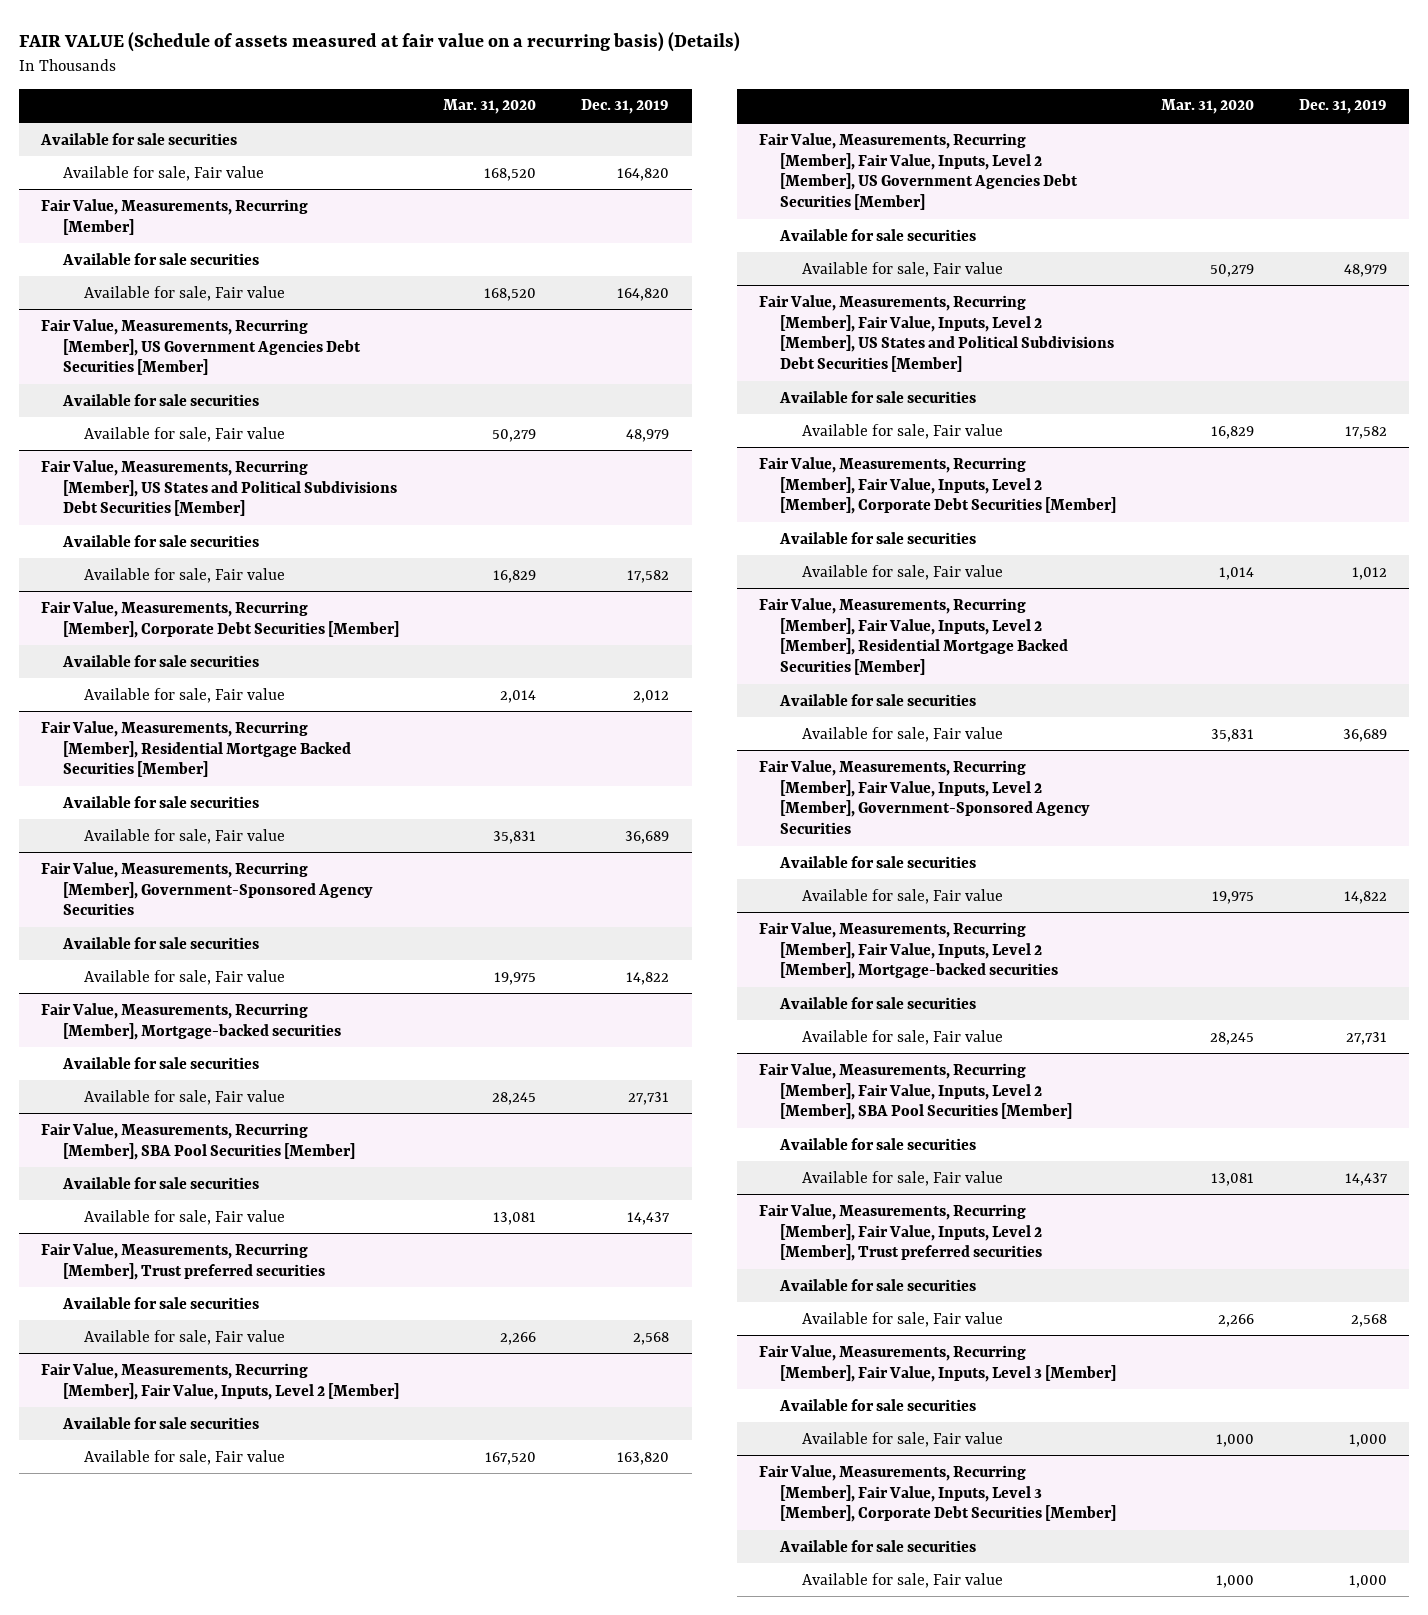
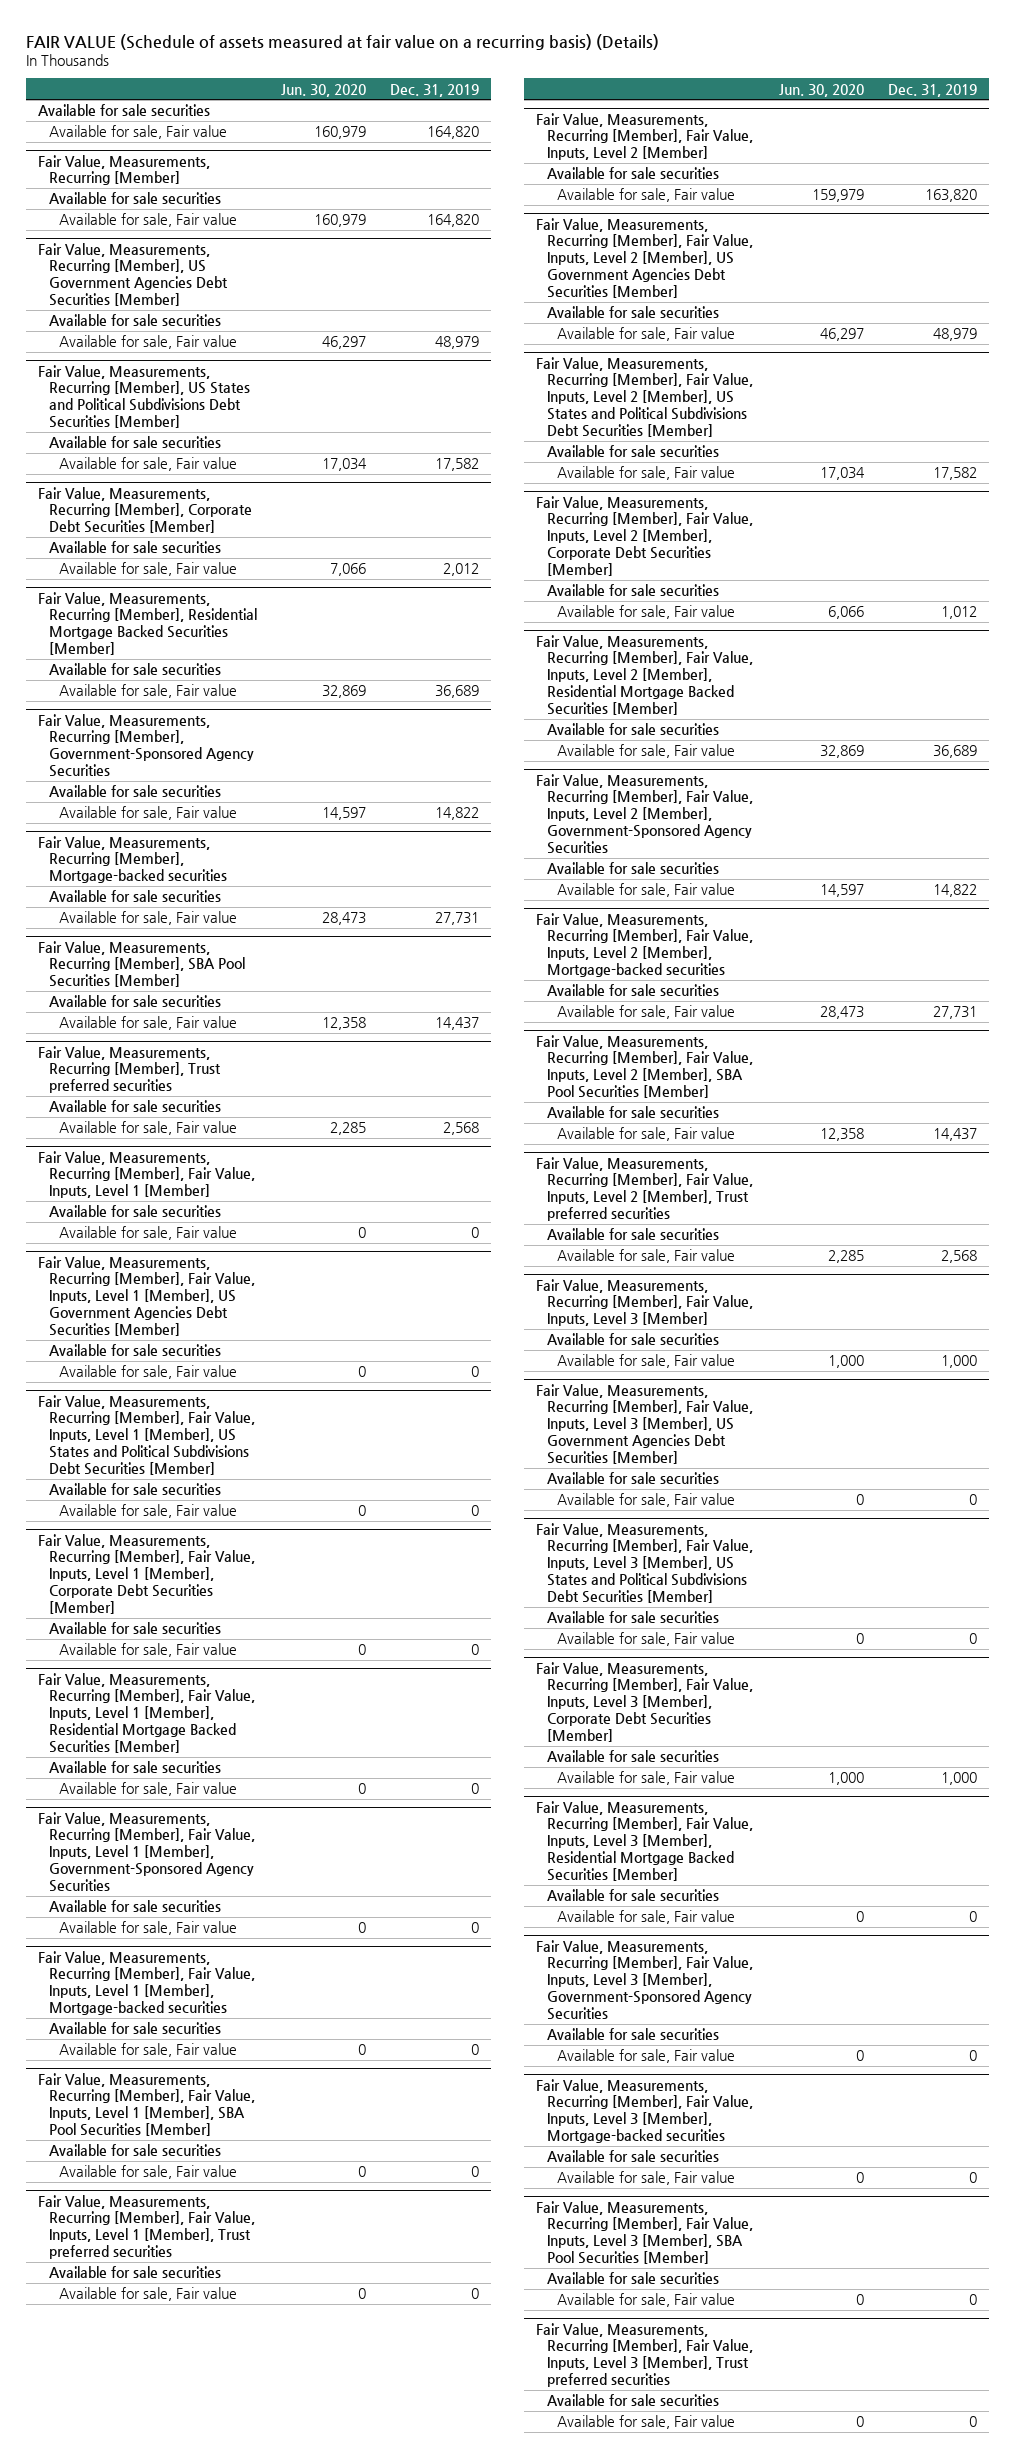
[443,99,537,115] Mar. 31, 2020 -> none
none -> [280,83,366,97] Jun. 30, 2020
none -> [38,1150,255,1199] Fair Value, Measurements, Recurring [Member], Fair Value, Inputs, Level 1 [Member]
none -> [48,1205,221,1218] Available for sale securities
none -> [59,1226,238,1241] Available for sale, Fair value
none -> [38,1255,255,1336] Fair Value, Measurements, Recurring [Member], Fair Value, Inputs, Level 1 [Member], US Government Agencies Debt Securities [Member]
none -> [48,1344,221,1357] Available for sale securities
none -> [59,1365,238,1380] Available for sale, Fair value
none -> [38,1394,255,1475] Fair Value, Measurements, Recurring [Member], Fair Value, Inputs, Level 1 [Member], US States and Political Subdivisions Debt Securities [Member]
none -> [48,1483,221,1496] Available for sale securities
none -> [59,1504,238,1519] Available for sale, Fair value
none -> [38,1533,255,1614] Fair Value, Measurements, Recurring [Member], Fair Value, Inputs, Level 1 [Member], Corporate Debt Securities [Member]
none -> [48,1622,221,1635] Available for sale securities
none -> [59,1643,238,1658] Available for sale, Fair value
none -> [38,1672,255,1753] Fair Value, Measurements, Recurring [Member], Fair Value, Inputs, Level 1 [Member], Residential Mortgage Backed Securities [Member]
none -> [48,1761,221,1774] Available for sale securities
none -> [59,1782,238,1797] Available for sale, Fair value
none -> [38,1811,255,1892] Fair Value, Measurements, Recurring [Member], Fair Value, Inputs, Level 1 [Member], Government-Sponsored Agency Securities
none -> [48,1900,221,1913] Available for sale securities
none -> [59,1921,238,1936] Available for sale, Fair value
none -> [38,1950,255,2016] Fair Value, Measurements, Recurring [Member], Fair Value, Inputs, Level 1 [Member], Mortgage-backed securities
none -> [48,2022,221,2035] Available for sale securities
none -> [59,2043,238,2058] Available for sale, Fair value
none -> [38,2072,255,2137] Fair Value, Measurements, Recurring [Member], Fair Value, Inputs, Level 1 [Member], SBA Pool Securities [Member]
none -> [48,2144,221,2157] Available for sale securities
none -> [59,2165,238,2180] Available for sale, Fair value
none -> [38,2194,255,2260] Fair Value, Measurements, Recurring [Member], Fair Value, Inputs, Level 1 [Member], Trust preferred securities
none -> [48,2266,221,2279] Available for sale securities
none -> [59,2287,238,2302] Available for sale, Fair value
none -> [536,1383,753,1464] Fair Value, Measurements, Recurring [Member], Fair Value, Inputs, Level 3 [Member], US Government Agencies Debt Securities [Member]
none -> [546,1472,719,1485] Available for sale securities
none -> [557,1493,736,1508] Available for sale, Fair value
none -> [536,1522,753,1603] Fair Value, Measurements, Recurring [Member], Fair Value, Inputs, Level 3 [Member], US States and Political Subdivisions Debt Securities [Member]
none -> [546,1611,719,1624] Available for sale securities
none -> [557,1632,736,1647] Available for sale, Fair value
none -> [536,1800,753,1881] Fair Value, Measurements, Recurring [Member], Fair Value, Inputs, Level 3 [Member], Residential Mortgage Backed Securities [Member]
none -> [546,1889,719,1902] Available for sale securities
none -> [557,1910,736,1925] Available for sale, Fair value
none -> [536,1939,753,2020] Fair Value, Measurements, Recurring [Member], Fair Value, Inputs, Level 3 [Member], Government-Sponsored Agency Securities
none -> [546,2028,719,2041] Available for sale securities
none -> [557,2049,736,2064] Available for sale, Fair value
none -> [536,2078,753,2144] Fair Value, Measurements, Recurring [Member], Fair Value, Inputs, Level 3 [Member], Mortgage-backed securities
none -> [546,2150,719,2163] Available for sale securities
none -> [557,2171,736,2186] Available for sale, Fair value
none -> [536,2200,753,2265] Fair Value, Measurements, Recurring [Member], Fair Value, Inputs, Level 3 [Member], SBA Pool Securities [Member]
none -> [546,2272,719,2285] Available for sale securities
none -> [557,2293,736,2308] Available for sale, Fair value
none -> [536,2322,753,2388] Fair Value, Measurements, Recurring [Member], Fair Value, Inputs, Level 3 [Member], Trust preferred securities
none -> [546,2394,719,2407] Available for sale securities
none -> [557,2415,736,2430] Available for sale, Fair value

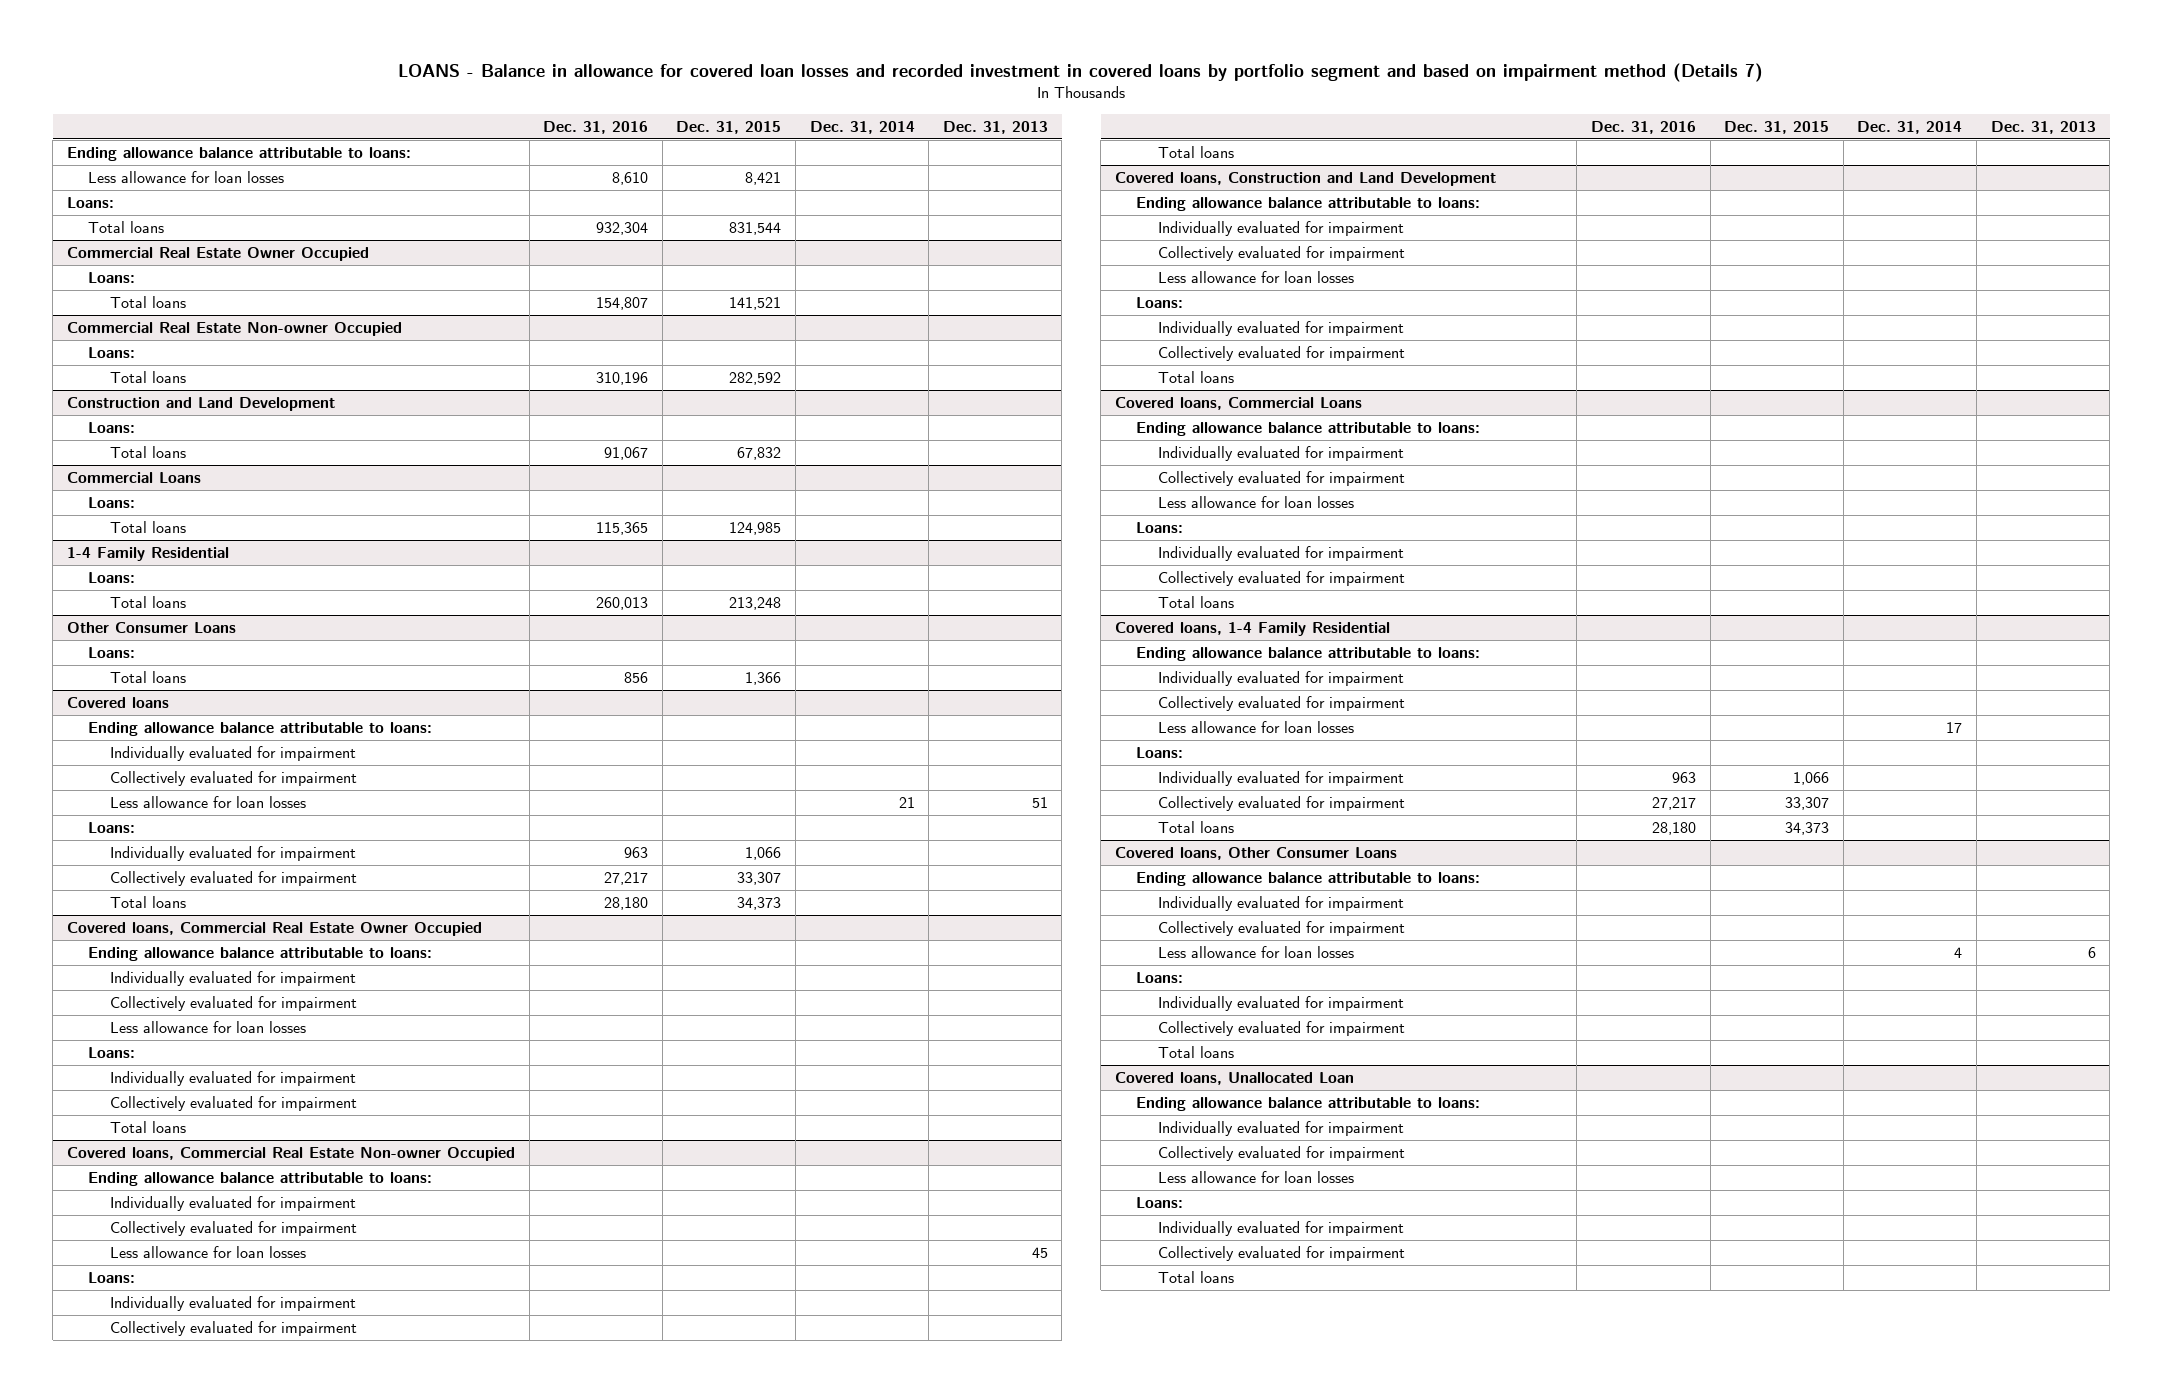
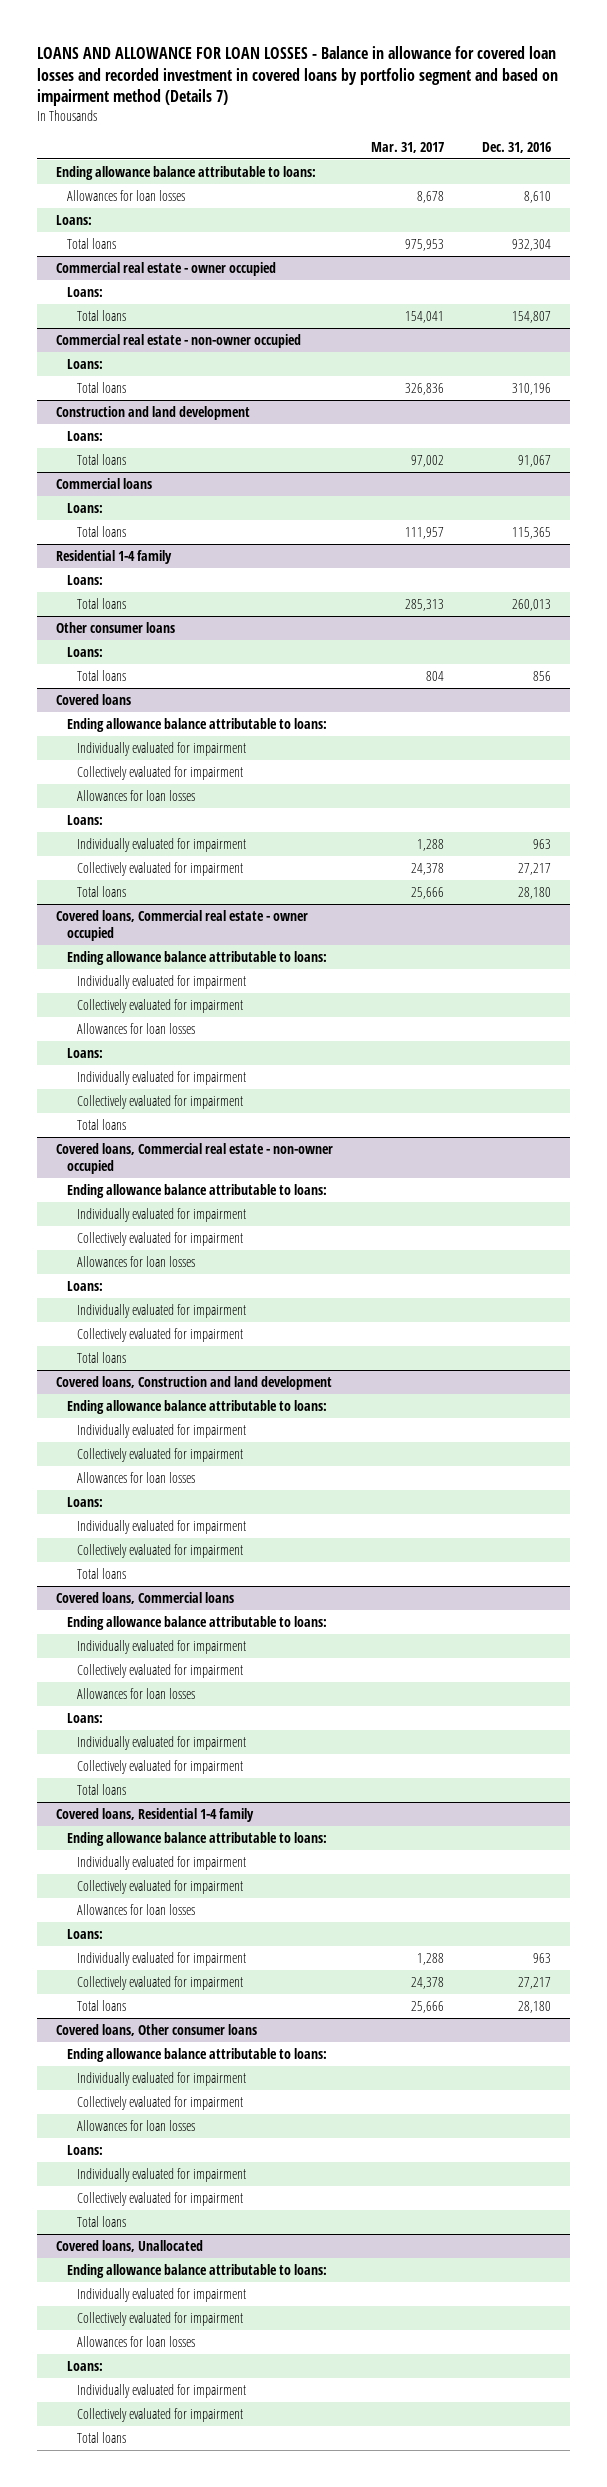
[398,63,1764,83] LOANS - Balance in allowance for covered loan losses and recorded investment in covered loans by portfolio segment and based on impairment method (Details 7) -> [37,46,559,107] LOANS AND ALLOWANCE FOR LOAN LOSSES - Balance in allowance for covered loan losses and recorded investment in covered loans by portfolio segment and based on impairment method (Details 7)
[676,120,782,134] Dec. 31, 2015 -> none
[809,120,915,134] Dec. 31, 2014 -> none
[942,120,1048,134] Dec. 31, 2013 -> none
none -> [371,141,445,153] Mar. 31, 2017
[88,171,285,184] Less allowance for loan losses -> [66,189,185,201] Allowances for loan losses
[66,247,369,262] Commercial Real Estate Owner Occupied -> [56,261,277,276] Commercial real estate - owner occupied
[66,322,402,337] Commercial Real Estate Non-owner Occupied -> [56,333,302,348] Commercial real estate - non-owner occupied
[66,397,335,412] Construction and Land Development -> [56,405,251,420] Construction and land development
[66,472,201,484] Commercial Loans -> [56,477,153,489] Commercial loans
[66,547,229,562] 1-4 Family Residential -> [56,549,173,564] Residential 1-4 family
[66,622,236,634] Other Consumer Loans -> [56,621,176,633] Other consumer loans
[109,796,306,809] Less allowance for loan losses -> [77,789,196,801] Allowances for loan losses
[66,922,482,937] Covered loans, Commercial Real Estate Owner Occupied -> [56,909,309,941] Covered loans, Commercial real estate - owner occupied
[109,1021,306,1034] Less allowance for loan losses -> [77,1022,196,1034] Allowances for loan losses
[66,1147,515,1162] Covered loans, Commercial Real Estate Non-owner Occupied -> [56,1142,334,1174] Covered loans, Commercial real estate - non-owner occupied
[109,1246,306,1259] Less allowance for loan losses -> [77,1255,196,1267] Allowances for loan losses
[1114,172,1496,187] Covered loans, Construction and Land Development -> [56,1375,333,1390] Covered loans, Construction and land development
[1157,271,1354,284] Less allowance for loan losses -> [77,1471,196,1483] Allowances for loan losses
[1114,397,1362,411] Covered loans, Commercial Loans -> [56,1591,235,1604] Covered loans, Commercial loans
[1157,496,1354,509] Less allowance for loan losses -> [77,1687,196,1699] Allowances for loan losses
[1114,622,1390,637] Covered loans, 1-4 Family Residential -> [56,1807,255,1822] Covered loans, Residential 1-4 family
[1157,721,1354,734] Less allowance for loan losses -> [77,1903,196,1915] Allowances for loan losses
[1114,847,1397,861] Covered loans, Other Consumer Loans -> [56,2023,258,2036] Covered loans, Other consumer loans
[1157,946,1354,959] Less allowance for loan losses -> [77,2119,196,2131] Allowances for loan losses
[1114,1072,1354,1086] Covered loans, Unallocated Loan -> [56,2239,204,2252] Covered loans, Unallocated
[1157,1171,1354,1184] Less allowance for loan losses -> [77,2335,196,2347] Allowances for loan losses

